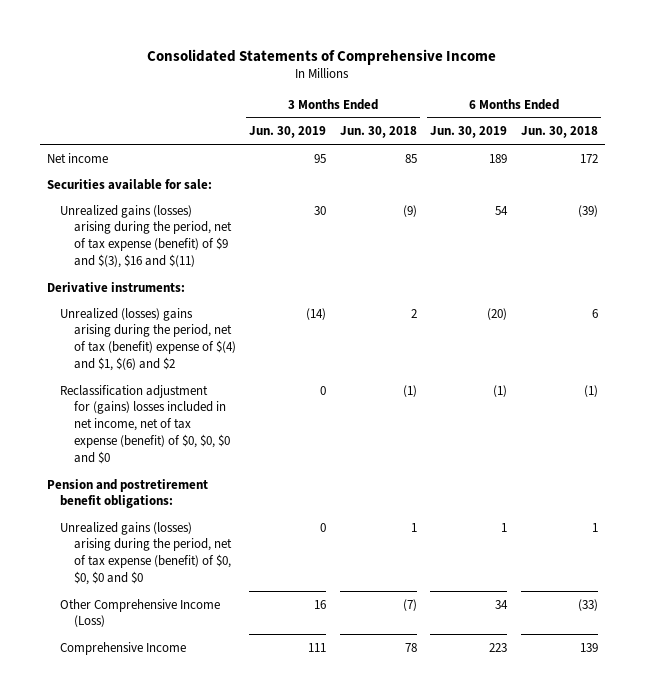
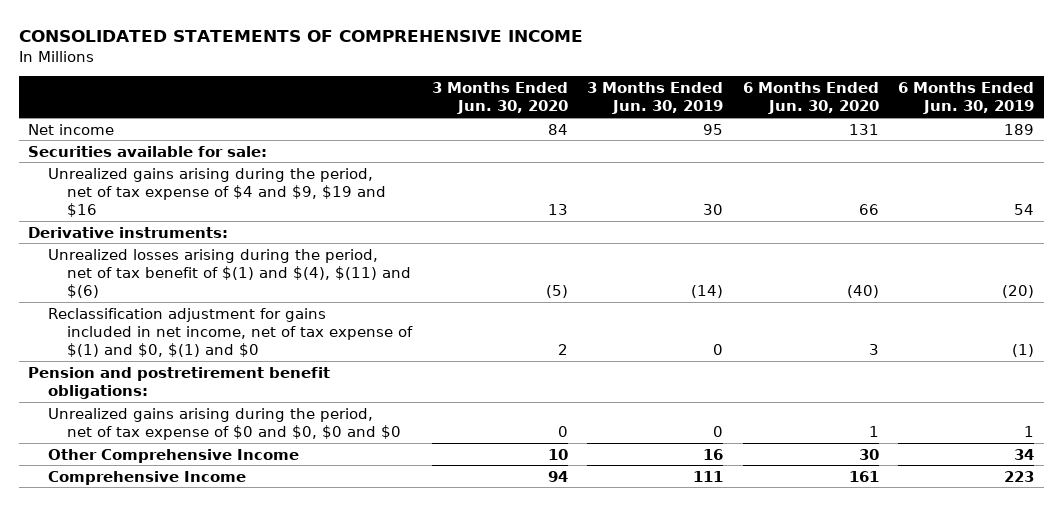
[147,48,497,65] Consolidated Statements of Comprehensive Income -> [18,29,583,42] CONSOLIDATED STATEMENTS OF COMPREHENSIVE INCOME
[339,126,417,139] Jun. 30, 2018 -> none
[520,126,598,139] Jun. 30, 2018 -> none
none -> [431,81,568,115] 3 Months Ended Jun. 30, 2020
none -> [742,81,879,115] 6 Months Ended Jun. 30, 2020
[60,204,232,268] Unrealized gains (losses) arising during the period, net of tax expense (benefit) of $9 and $(3), $16 and $(11) -> [47,167,387,218] Unrealized gains arising during the period, net of tax expense of $4 and $9, $19 and $16
[60,307,236,371] Unrealized (losses) gains arising during the period, net of tax (benefit) expense of $(4) and $1, $(6) and $2 -> [47,248,412,299] Unrealized losses arising during the period, net of tax benefit of $(1) and $(4), $(11) and $(6)
[60,384,230,464] Reclassification adjustment for (gains) losses included in net income, net of tax expense (benefit) of $0, $0, $0 and $0 -> [47,307,414,358] Reclassification adjustment for gains included in net income, net of tax expense of $(1) and $0, $(1) and $0
[60,521,232,585] Unrealized gains (losses) arising during the period, net of tax expense (benefit) of $0, $0, $0 and $0 -> [47,407,402,440] Unrealized gains arising during the period, net of tax expense of $0 and $0, $0 and $0
[60,598,221,628] Other Comprehensive Income (Loss) -> [47,448,299,463] Other Comprehensive Income

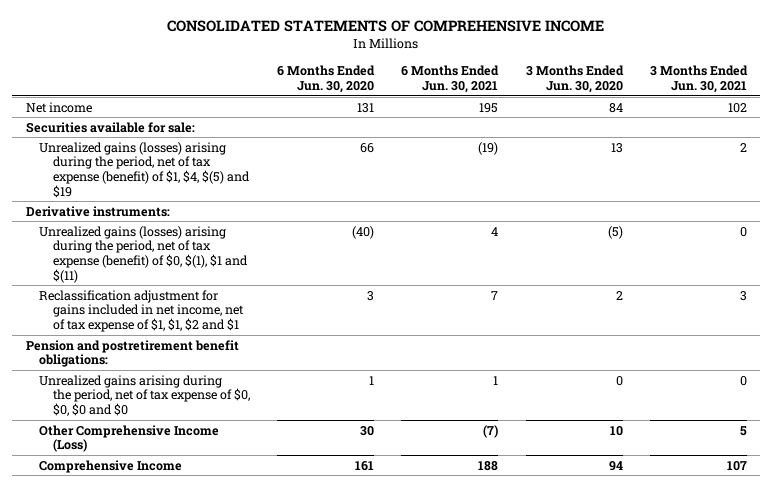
[587,81,724,115] 3 Months Ended Jun. 30, 2019 -> none
[898,81,1035,115] 6 Months Ended Jun. 30, 2019 -> none
none -> [401,65,500,93] 6 Months Ended Jun. 30, 2021
none -> [649,65,748,93] 3 Months Ended Jun. 30, 2021
[47,167,387,218] Unrealized gains arising during the period, net of tax expense of $4 and $9, $19 and $16 -> [39,141,250,198] Unrealized gains (losses) arising during the period, net of tax expense (benefit) of $1, $4, $(5) and $19
[47,248,412,299] Unrealized losses arising during the period, net of tax benefit of $(1) and $(4), $(11) and $(6) -> [39,225,248,283] Unrealized gains (losses) arising during the period, net of tax expense (benefit) of $0, $(1), $1 and $(11)
[47,307,414,358] Reclassification adjustment for gains included in net income, net of tax expense of $(1) and $0, $(1) and $0 -> [39,289,244,333] Reclassification adjustment for gains included in net income, net of tax expense of $1, $1, $2 and $1
[47,407,402,440] Unrealized gains arising during the period, net of tax expense of $0 and $0, $0 and $0 -> [39,374,250,417] Unrealized gains arising during the period, net of tax expense of $0, $0, $0 and $0
[47,448,299,463] Other Comprehensive Income -> [39,424,220,453] Other Comprehensive Income (Loss)

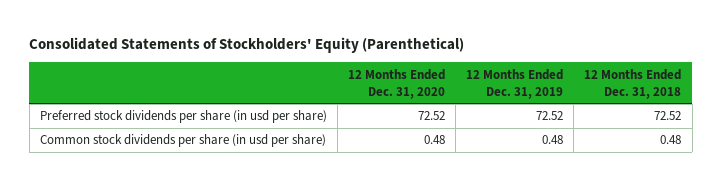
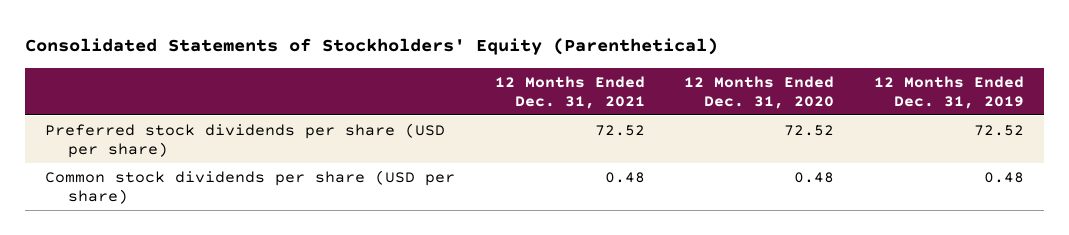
[584,68,682,99] 12 Months Ended Dec. 31, 2018 -> none
none -> [494,75,645,110] 12 Months Ended Dec. 31, 2021
[39,110,327,124] Preferred stock dividends per share (in usd per share) -> [45,122,446,159] Preferred stock dividends per share (USD per share)
[39,134,326,148] Common stock dividends per share (in usd per share) -> [45,169,456,205] Common stock dividends per share (USD per share)

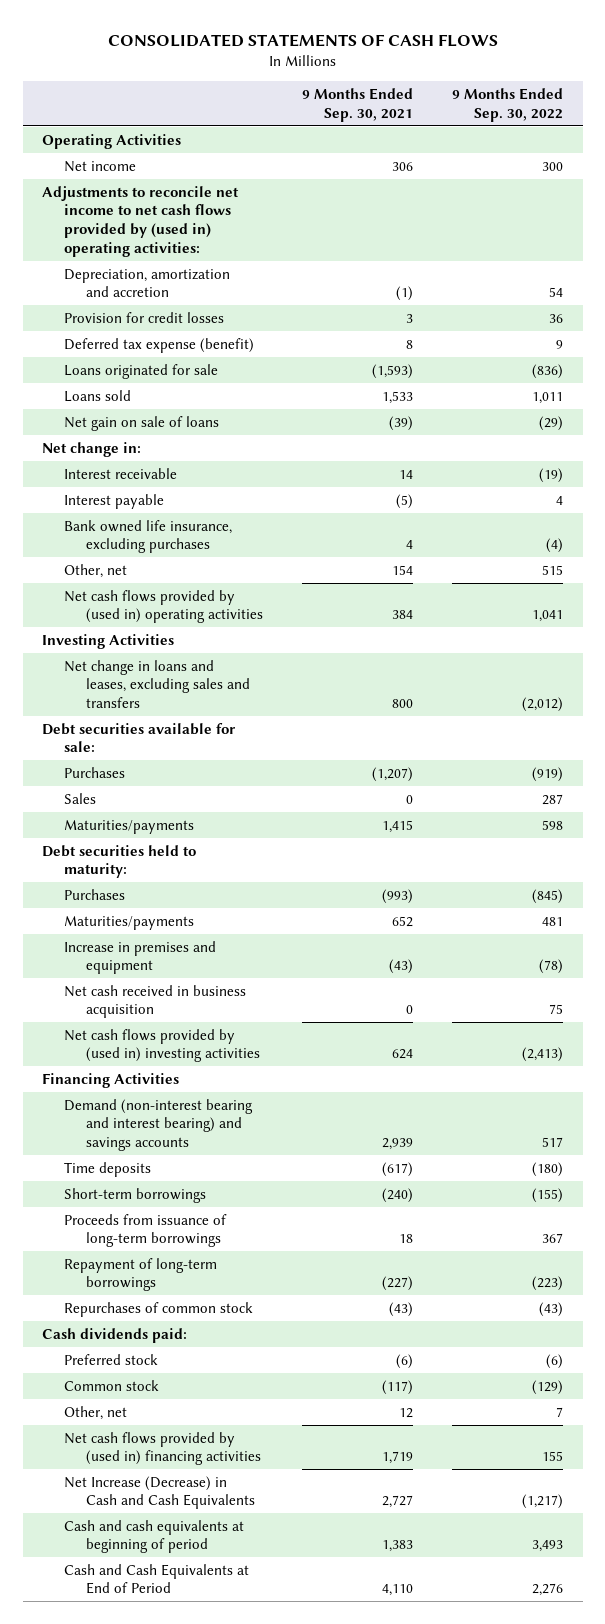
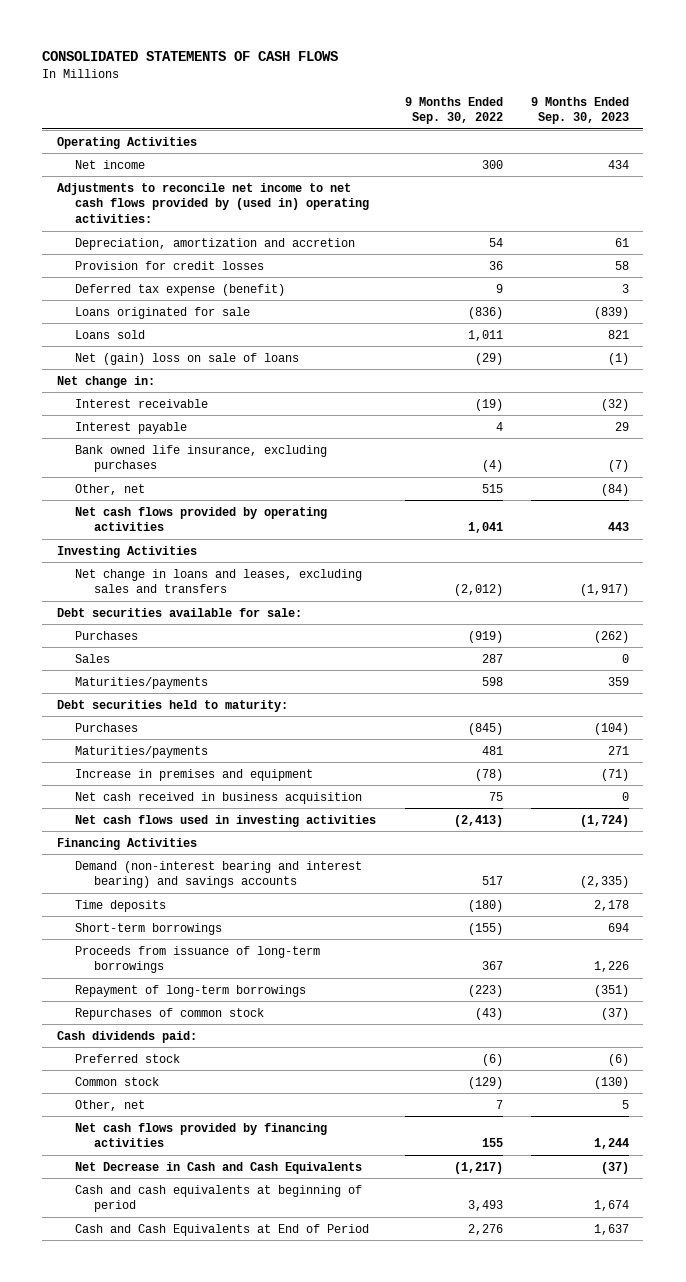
[302,87,414,122] 9 Months Ended Sep. 30, 2021 -> none
none -> [531,96,630,125] 9 Months Ended Sep. 30, 2023
[64,415,220,431] Net gain on sale of loans -> [75,352,300,365] Net (gain) loss on sale of loans
[64,589,264,624] Net cash flows provided by (used in) operating activities -> [75,506,328,532] Net cash flows provided by operating activities
[64,1028,261,1063] Net cash flows provided by (used in) investing activities -> [75,814,377,827] Net cash flows used in investing activities
[64,1431,262,1466] Net cash flows provided by (used in) financing activities -> [75,1122,328,1148] Net cash flows provided by financing activities
[64,1475,256,1510] Net Increase (Decrease) in Cash and Cash Equivalents -> [75,1161,363,1174] Net Decrease in Cash and Cash Equivalents

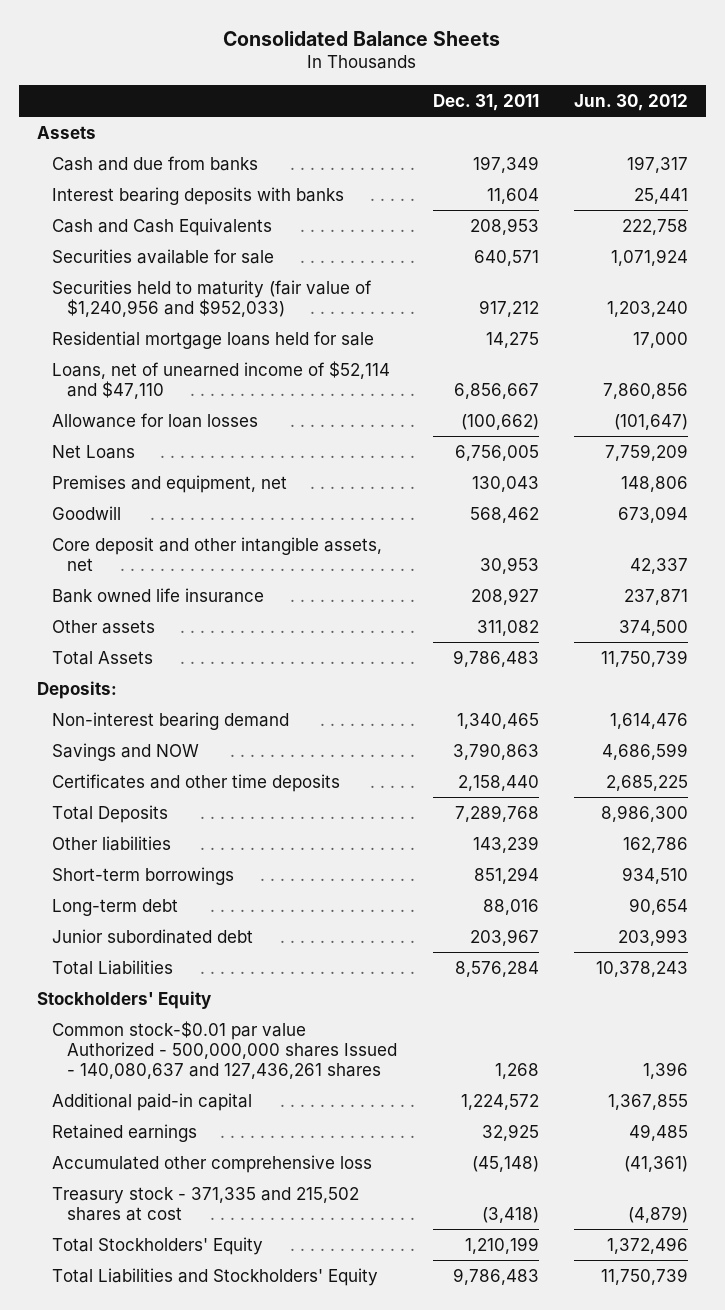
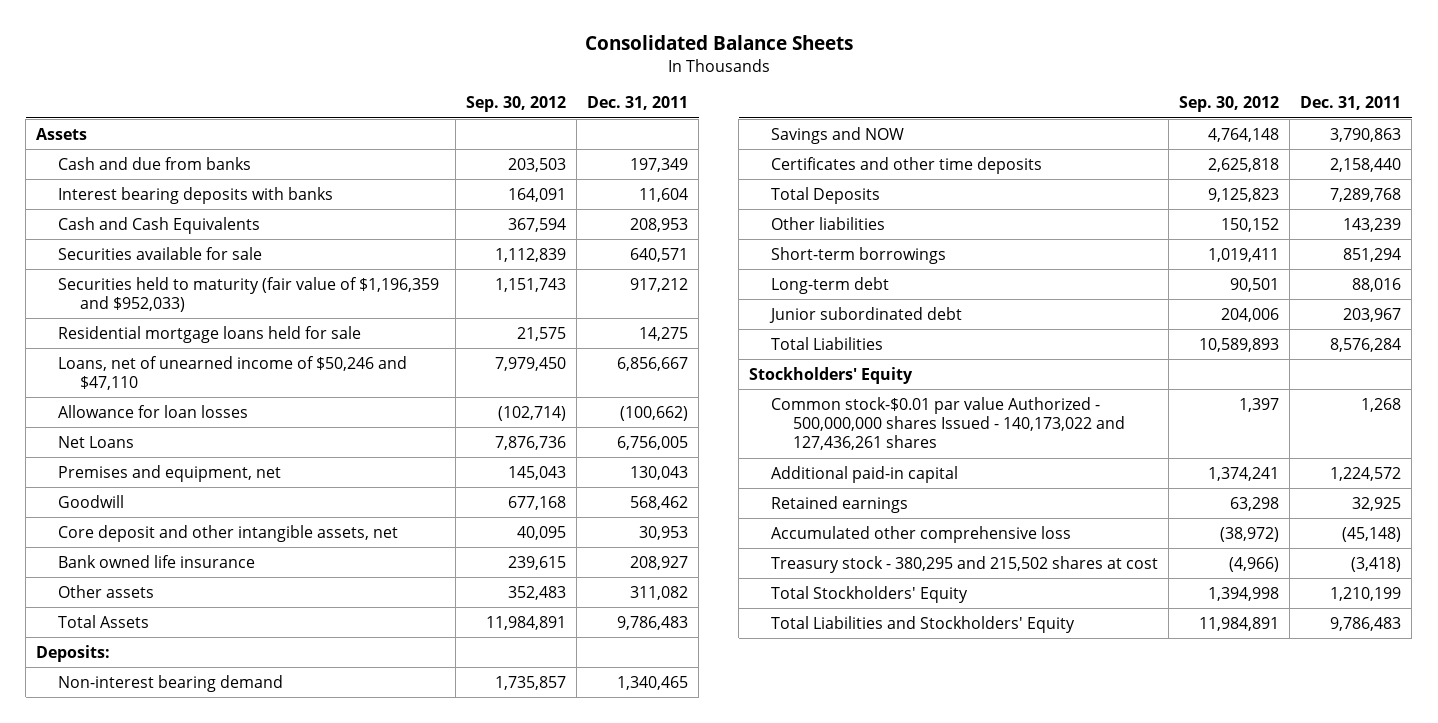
[573,93,688,111] Jun. 30, 2012 -> none
none -> [466,96,567,113] Sep. 30, 2012
[52,279,373,317] Securities held to maturity (fair value of $1,240,956 and $952,033) -> [58,276,440,313] Securities held to maturity (fair value of $1,196,359 and $952,033)
[52,360,391,399] Loans, net of unearned income of $52,114 and $47,110 -> [58,355,408,391] Loans, net of unearned income of $50,246 and $47,110
[52,1020,398,1079] Common stock-$0.01 par value Authorized - 500,000,000 shares Issued - 140,080,637 and 127,436,261 shares -> [771,396,1126,451] Common stock-$0.01 par value Authorized - 500,000,000 shares Issued - 140,173,022 and 127,436,261 shares
[52,1186,360,1221] Treasury stock - 371,335 and 215,502 shares at cost -> [771,555,1159,573] Treasury stock - 380,295 and 215,502 shares at cost

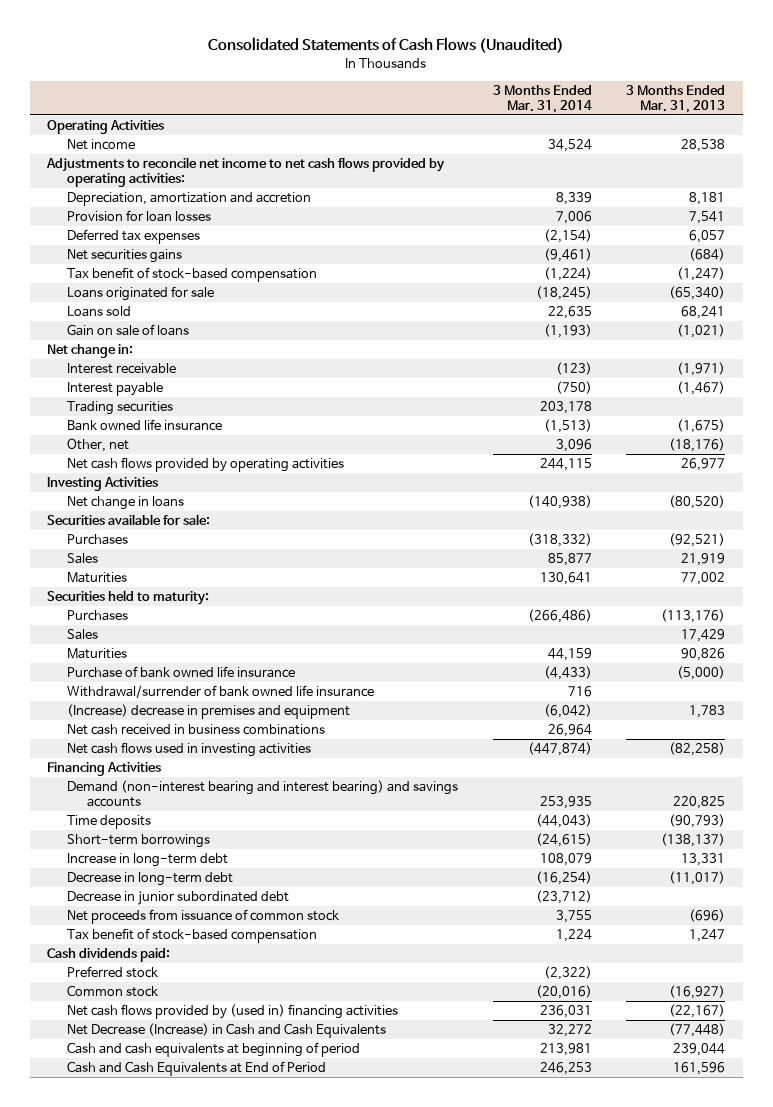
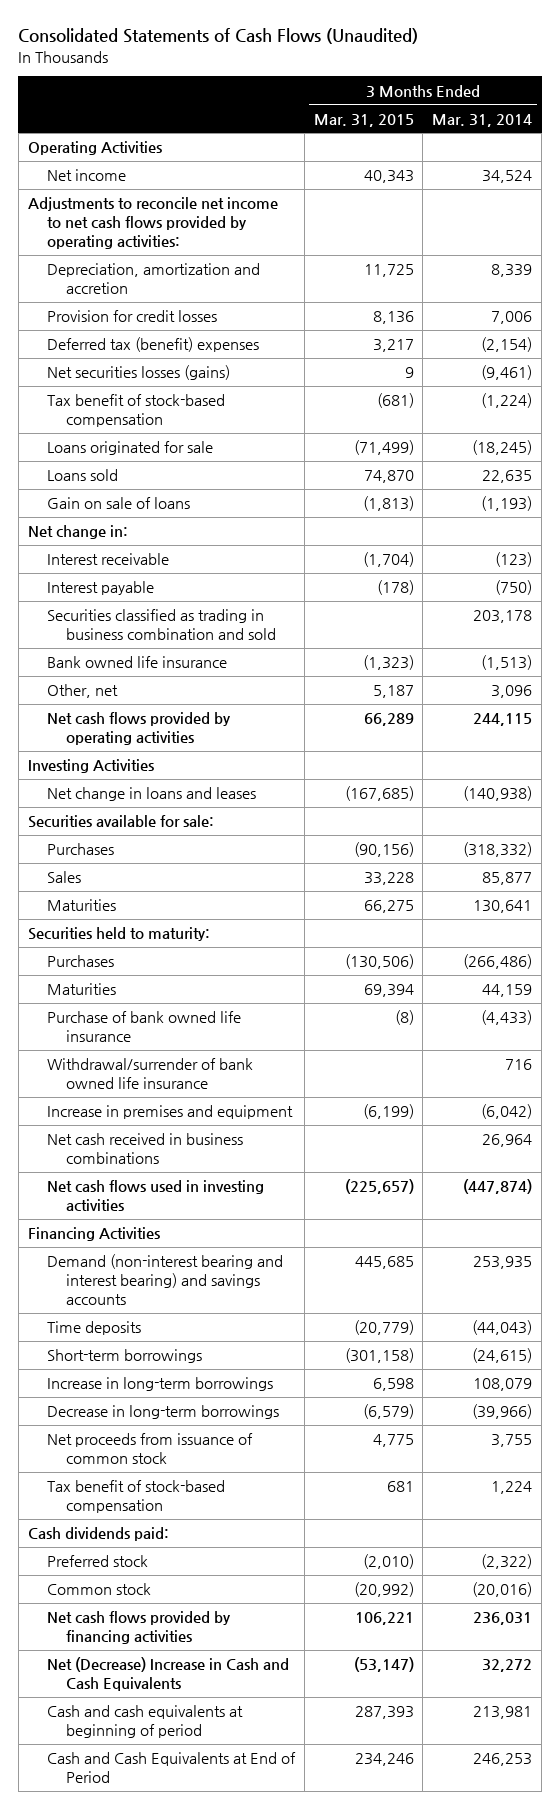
[626,84,726,114] 3 Months Ended Mar. 31, 2013 -> none
none -> [313,113,414,127] Mar. 31, 2015
[66,210,211,223] Provision for loan losses -> [46,310,217,323] Provision for credit losses
[66,229,200,245] Deferred tax expenses -> [46,337,259,353] Deferred tax (benefit) expenses
[66,249,182,264] Net securities gains -> [46,365,230,381] Net securities losses (gains)
[66,401,173,416] Trading securities -> [46,609,277,641] Securities classified as trading in business combination and sold
[66,496,184,511] Net change in loans -> [46,787,256,802] Net change in loans and leases
[66,629,98,641] Sales -> none
[66,704,350,720] (Increase) decrease in premises and equipment -> [46,1105,293,1120] Increase in premises and equipment
[66,891,289,906] Decrease in junior subordinated debt -> none
[66,853,228,868] Increase in long-term debt -> [46,1377,273,1392] Increase in long-term borrowings
[66,872,233,887] Decrease in long-term debt -> [46,1405,279,1420] Decrease in long-term borrowings
[535,871,592,886] (16,254) -> [472,1404,533,1420] (39,966)
[66,1004,398,1020] Net cash flows provided by (used in) financing activities -> [46,1611,231,1645] Net cash flows provided by financing activities
[66,1023,386,1039] Net Decrease (Increase) in Cash and Cash Equivalents -> [46,1657,289,1692] Net (Decrease) Increase in Cash and Cash Equivalents

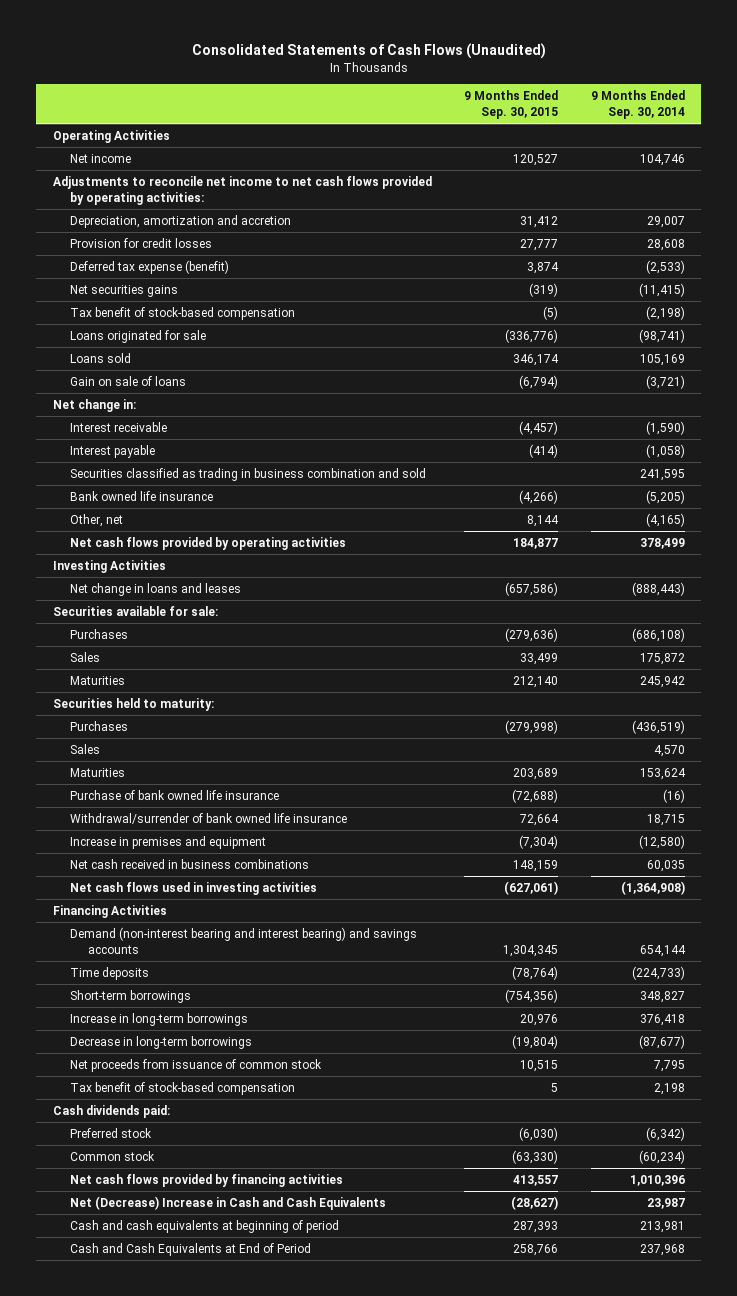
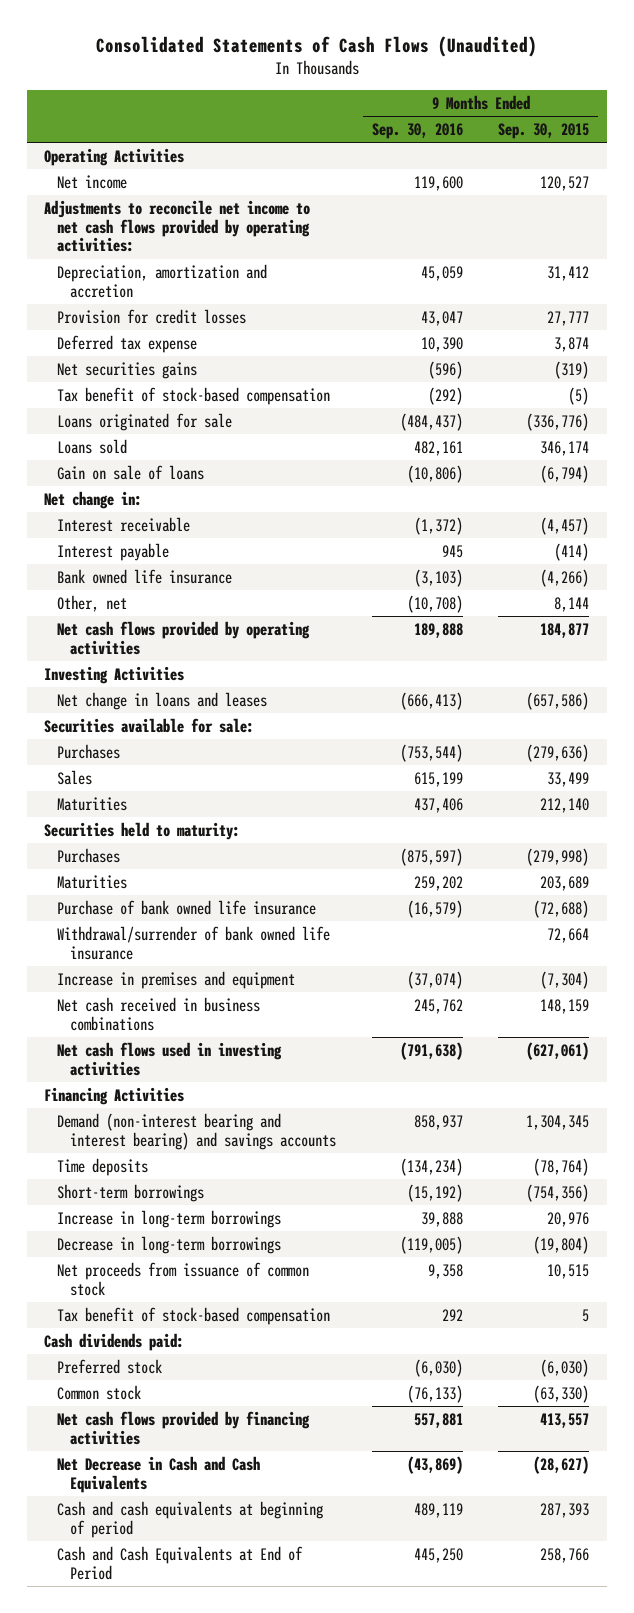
[590,89,685,119] 9 Months Ended Sep. 30, 2014 -> none
none -> [371,122,463,139] Sep. 30, 2016
[70,260,230,275] Deferred tax expense (benefit) -> [57,334,198,353] Deferred tax expense
[70,468,427,482] Securities classified as trading in business combination and sold -> none
[70,744,101,755] Sales -> none
[70,1196,387,1211] Net (Decrease) Increase in Cash and Cash Equivalents -> [57,1455,261,1493] Net Decrease in Cash and Cash Equivalents

